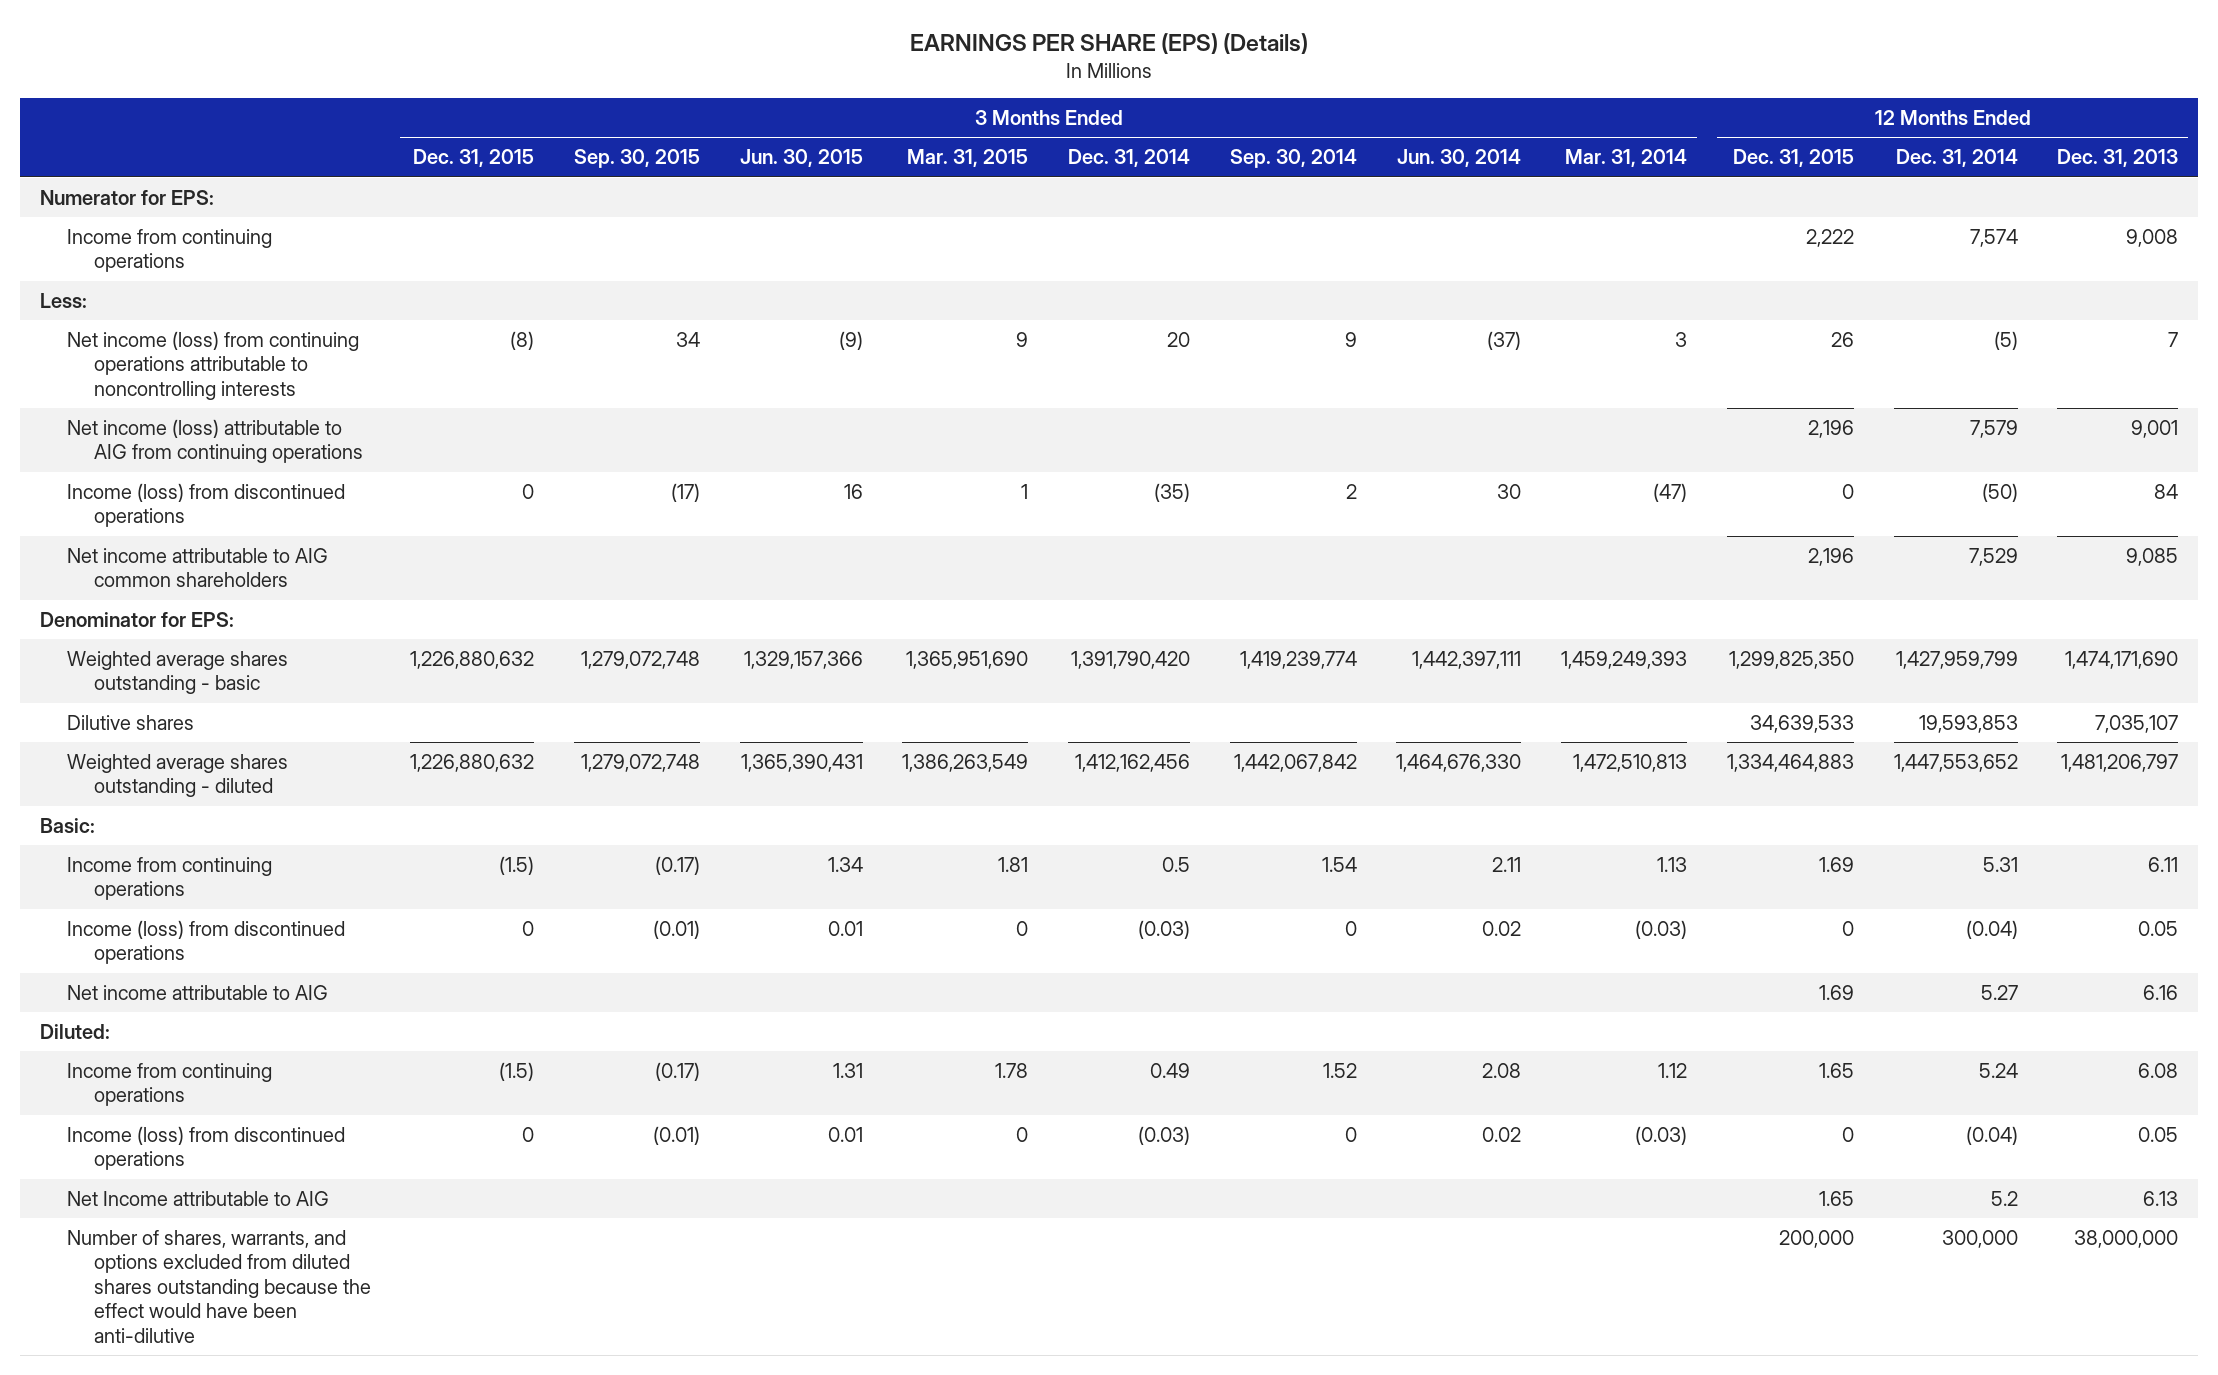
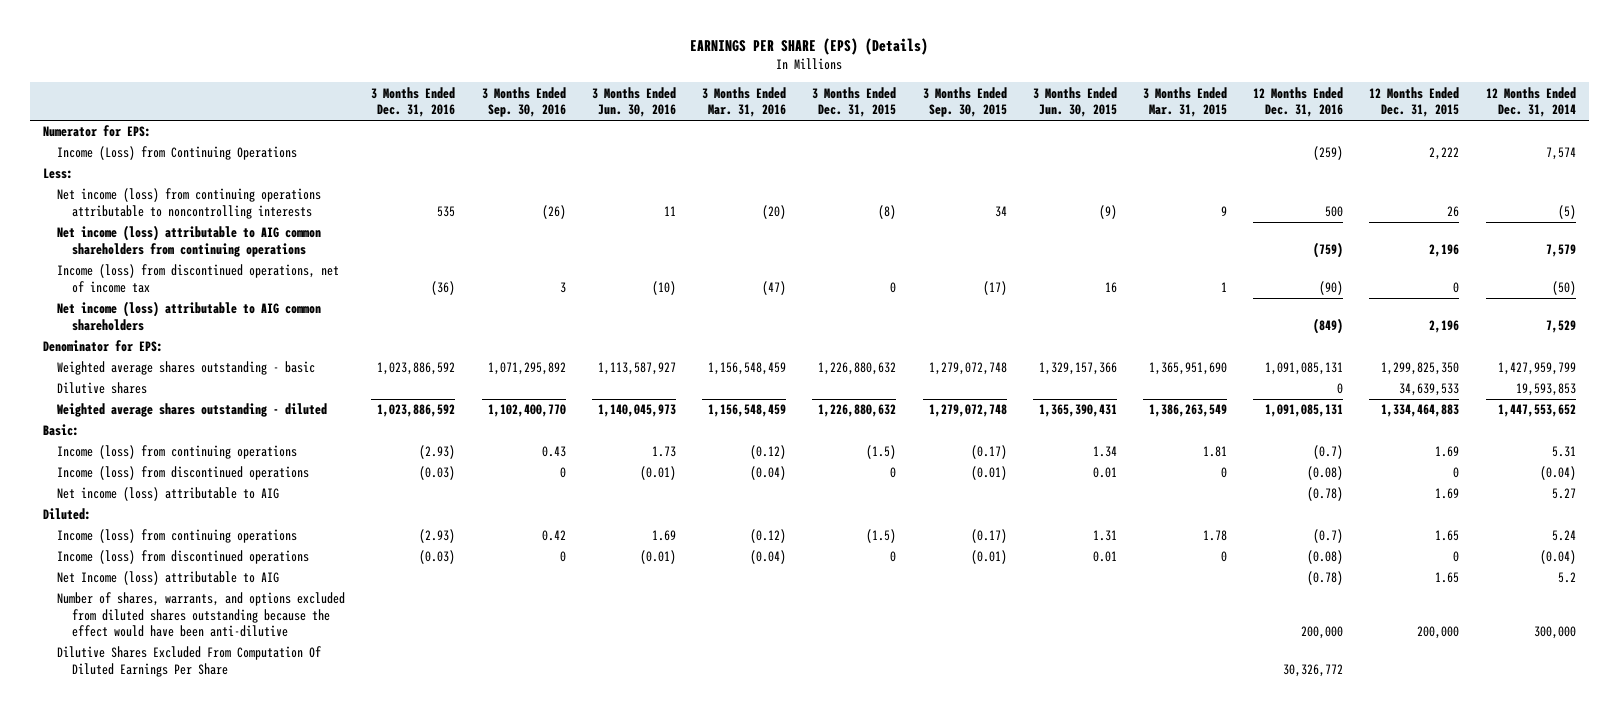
[1068,149,1191,168] Dec. 31, 2014 -> none
[1229,149,1357,169] Sep. 30, 2014 -> none
[1397,149,1522,168] Jun. 30, 2014 -> none
[1565,149,1688,168] Mar. 31, 2014 -> none
[2057,149,2179,168] Dec. 31, 2013 -> none
none -> [371,86,456,118] 3 Months Ended Dec. 31, 2016
none -> [481,86,566,118] 3 Months Ended Sep. 30, 2016
none -> [591,86,676,118] 3 Months Ended Jun. 30, 2016
none -> [702,86,787,118] 3 Months Ended Mar. 31, 2016
none -> [1253,86,1344,118] 12 Months Ended Dec. 31, 2016
[66,228,272,273] Income from continuing operations -> [57,146,298,161] Income (Loss) from Continuing Operations
[66,418,363,464] Net income (loss) attributable to AIG from continuing operations -> [57,225,322,257] Net income (loss) attributable to AIG common shareholders from continuing operations
[66,482,345,528] Income (loss) from discontinued operations -> [57,264,340,293] Income (loss) from discontinued operations, net of income tax
[66,547,328,588] Net income attributable to AIG common shareholders -> [57,301,322,331] Net income (loss) attributable to AIG common shareholders
[66,856,272,901] Income from continuing operations -> [57,445,298,460] Income (loss) from continuing operations
[66,984,328,1000] Net income attributable to AIG -> [57,487,280,502] Net income (loss) attributable to AIG
[66,1062,272,1107] Income from continuing operations -> [57,529,298,544] Income (loss) from continuing operations
[66,1190,329,1206] Net Income attributable to AIG -> [57,571,280,586] Net Income (loss) attributable to AIG
none -> [57,646,322,677] Dilutive Shares Excluded From Computation Of Diluted Earnings Per Share

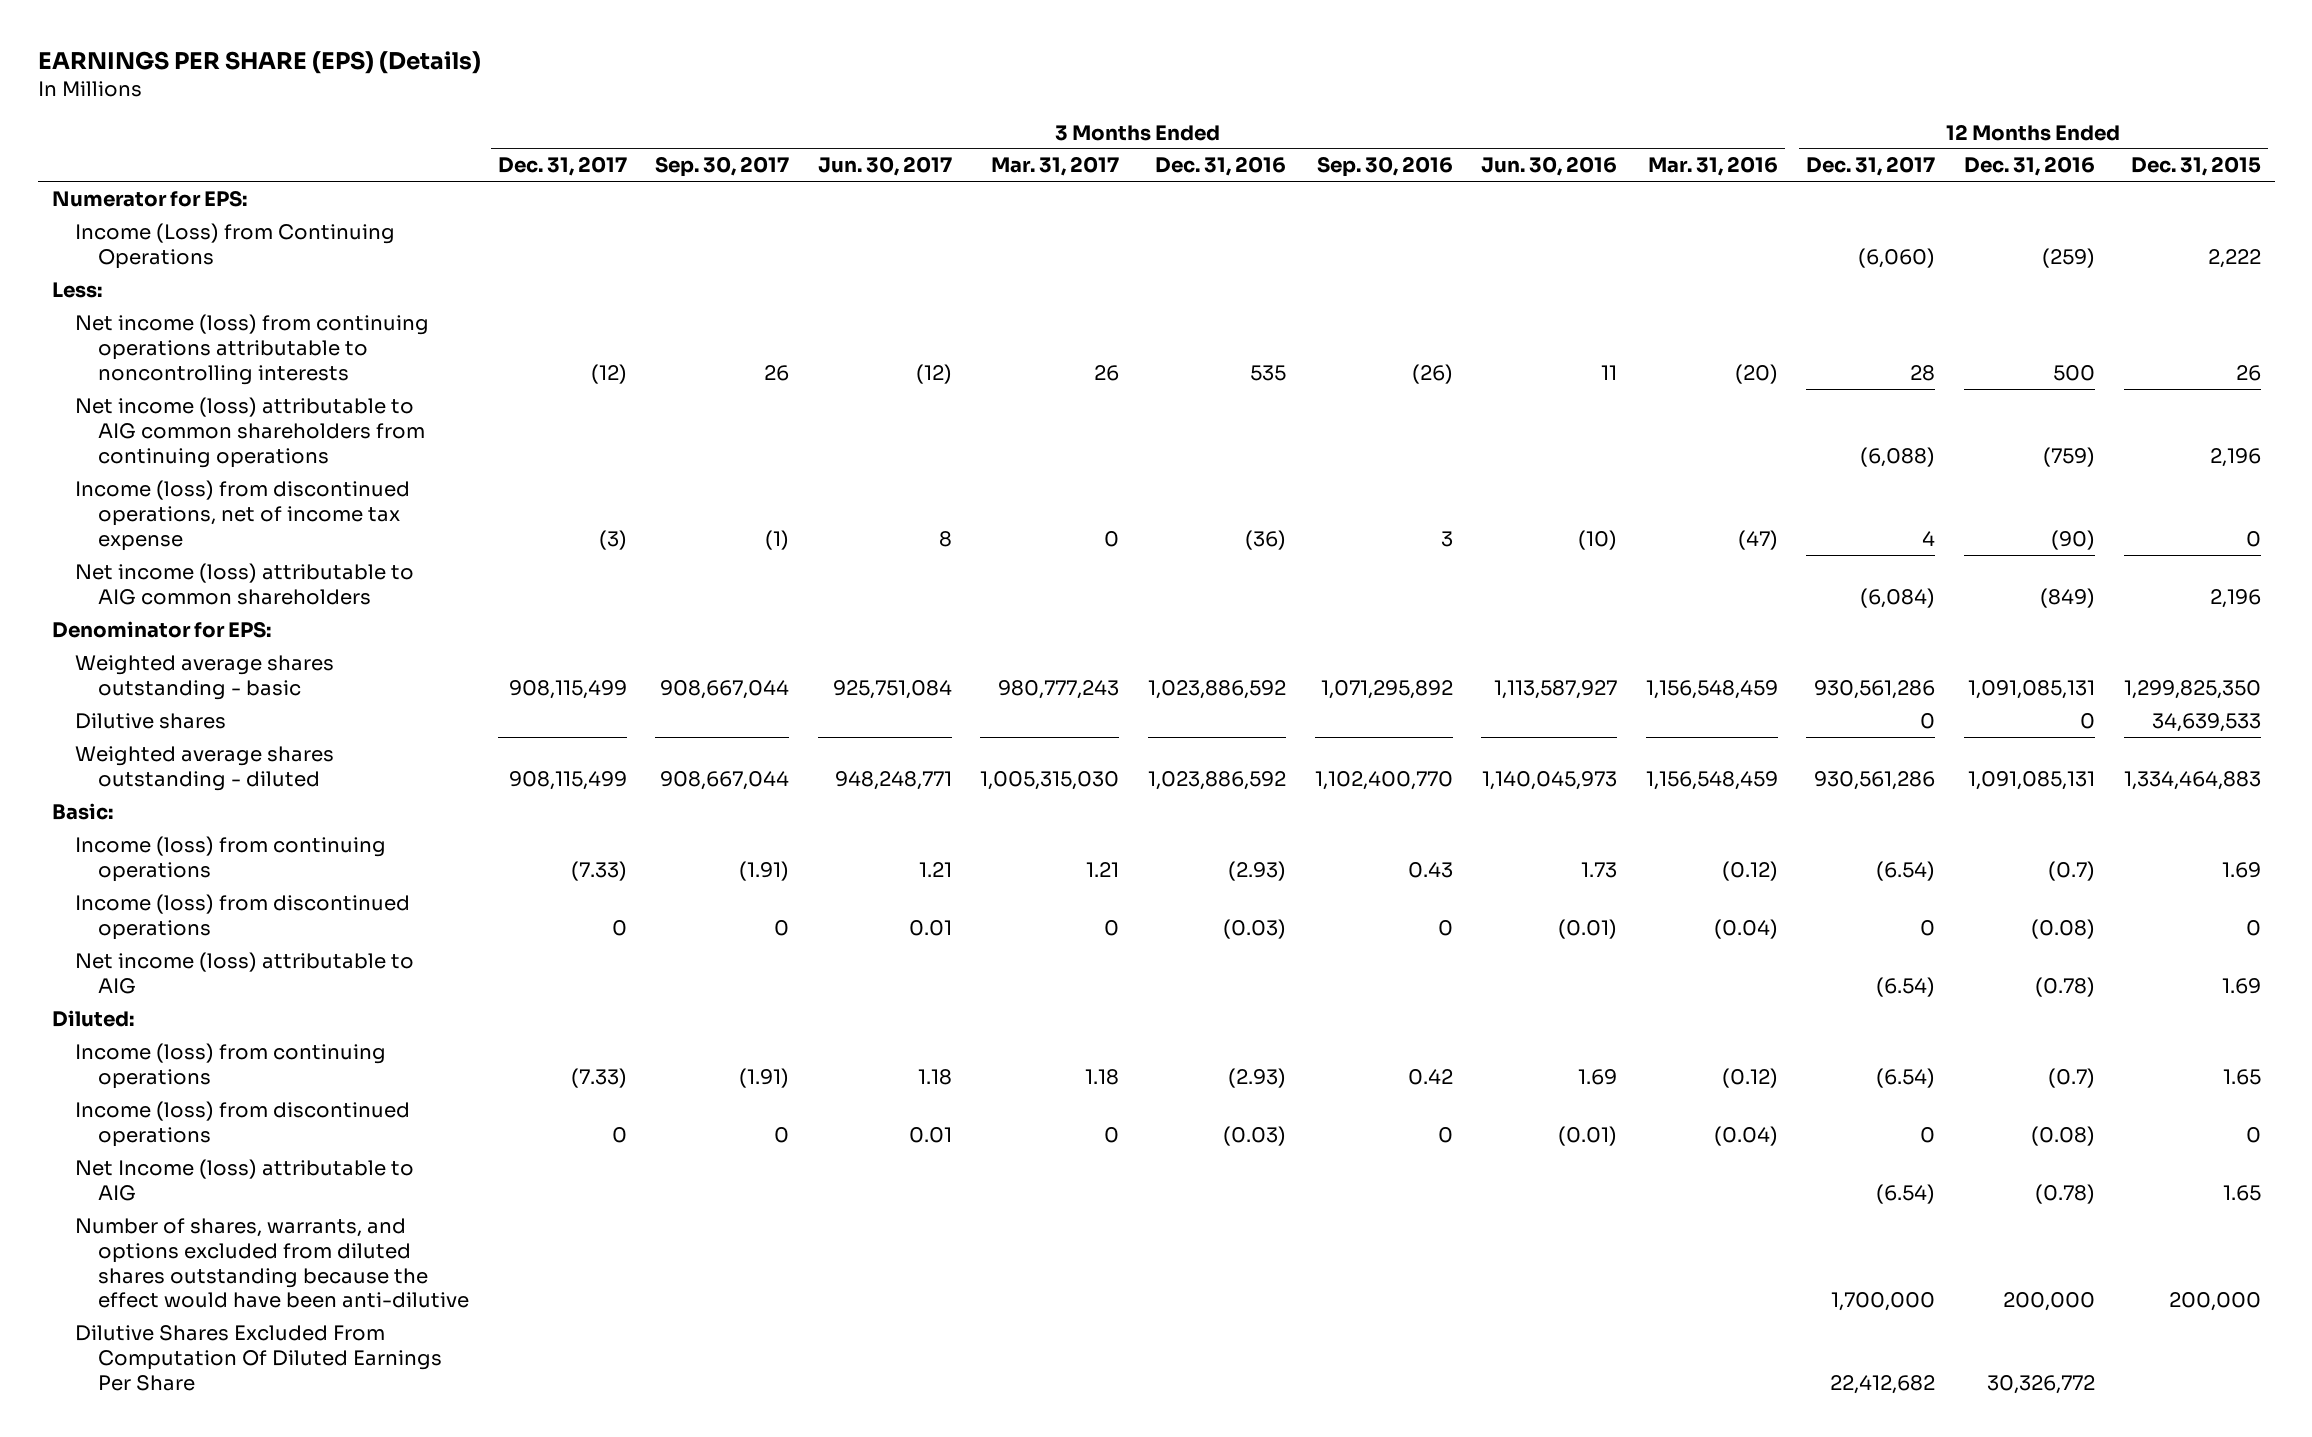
[812,86,897,118] 3 Months Ended Dec. 31, 2015 -> none
[922,86,1007,118] 3 Months Ended Sep. 30, 2015 -> none
[1032,86,1117,118] 3 Months Ended Jun. 30, 2015 -> none
[1142,86,1227,118] 3 Months Ended Mar. 31, 2015 -> none
[1485,86,1576,118] 12 Months Ended Dec. 31, 2014 -> none
none -> [497,156,627,177] Dec. 31, 2017
none -> [655,156,790,178] Sep. 30, 2017
none -> [817,156,952,177] Jun. 30, 2017
none -> [991,156,1120,177] Mar. 31, 2017
none -> [1806,156,1936,177] Dec. 31, 2017
[57,264,340,293] Income (loss) from discontinued operations, net of income tax -> [75,479,411,551] Income (loss) from discontinued operations, net of income tax expense

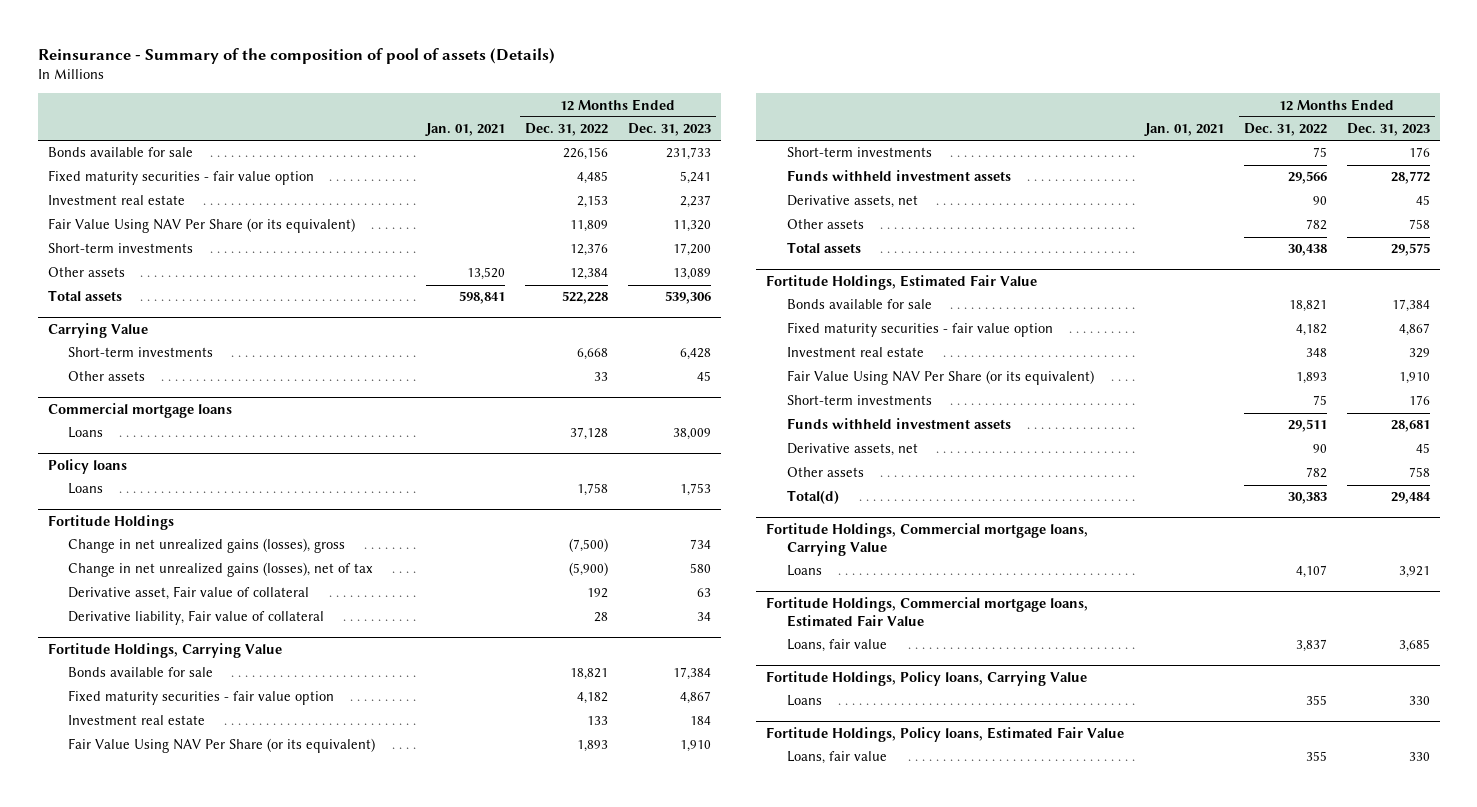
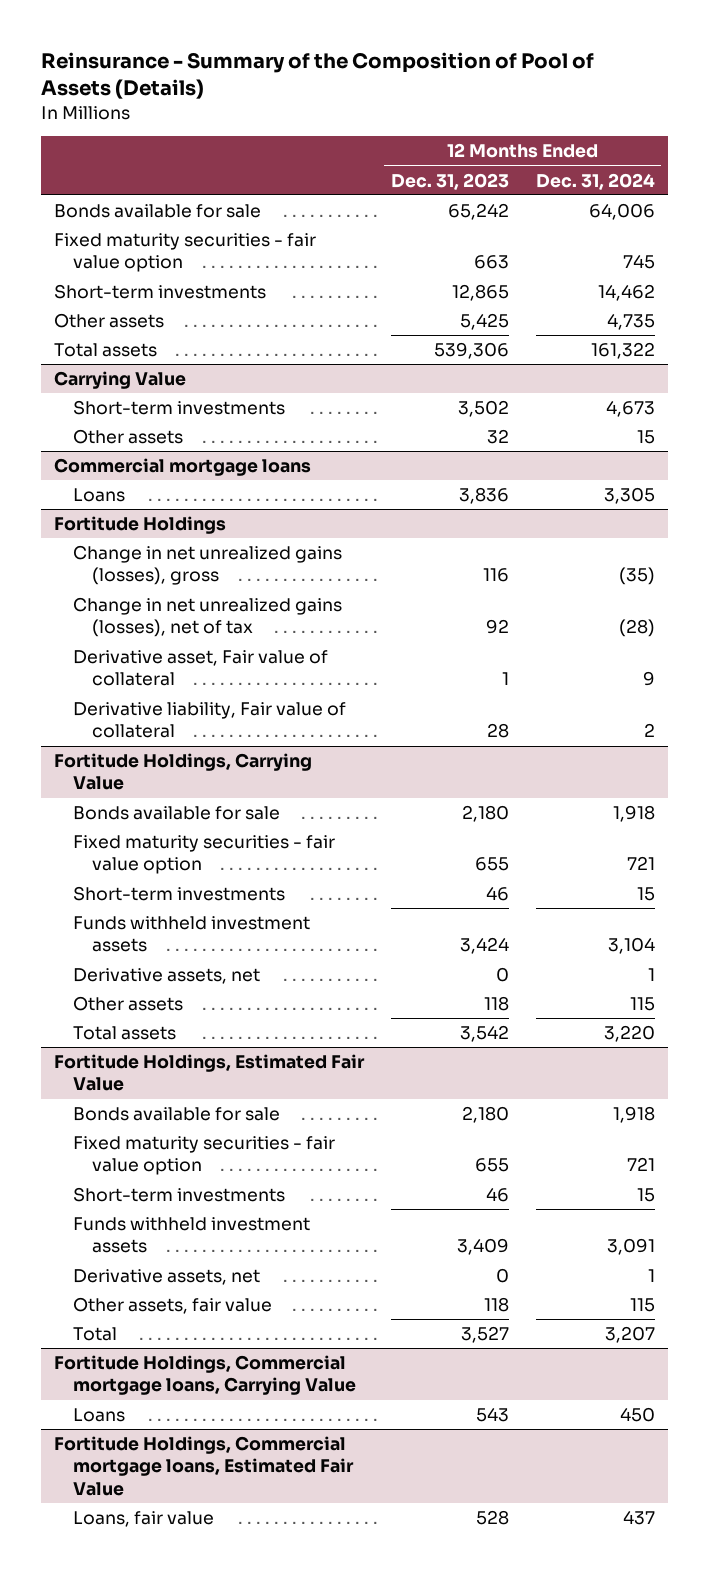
[37,47,555,64] Reinsurance - Summary of the composition of pool of assets (Details) -> [41,52,595,100] Reinsurance - Summary of the Composition of Pool of Assets (Details)
[424,123,505,137] Jan. 01, 2021 -> none
[524,123,608,137] Dec. 31, 2022 -> none
none -> [535,172,655,190] Dec. 31, 2024
[47,195,185,206] Investment real estate -> none
[47,218,355,234] Fair Value Using NAV Per Share (or its equivalent) -> none
[665,147,711,161] 231,733 -> [448,203,510,221] 65,242
[679,171,711,185] 5,241 -> [474,255,510,270] 663
[672,243,711,257] 17,200 -> [452,284,510,302] 12,865
[672,268,711,281] 13,089 -> [460,313,510,331] 5,425
[679,348,711,361] 6,428 -> [458,400,510,418] 3,502
[696,371,711,382] 45 -> [487,429,510,445] 32
[47,459,127,475] Policy loans -> none
[68,483,104,495] Loans -> none
[672,428,711,441] 38,009 -> [459,487,510,505] 3,836
[689,539,711,550] 734 -> [483,568,510,583] 116
[689,563,711,574] 580 -> [486,619,510,635] 92
[696,588,711,598] 63 -> [502,672,510,686] 1
[696,612,711,622] 34 -> [487,723,510,739] 28
[68,715,206,726] Investment real estate -> none
[68,738,376,754] Fair Value Using NAV Per Share (or its equivalent) -> none
[672,667,711,681] 17,384 -> [462,805,510,823] 2,180
[679,691,711,705] 4,867 -> [475,857,510,872] 655
[1408,147,1430,158] 176 -> [486,886,510,902] 46
[1390,171,1430,185] 28,772 -> [460,937,510,955] 3,424
[1415,195,1430,206] 45 -> [496,967,510,983] 0
[1408,219,1430,230] 758 -> [484,996,510,1012] 118
[1390,243,1430,257] 29,575 -> [460,1025,510,1043] 3,542
[787,347,925,358] Investment real estate -> none
[787,370,1095,386] Fair Value Using NAV Per Share (or its equivalent) -> none
[1391,299,1430,313] 17,384 -> [462,1106,510,1124] 2,180
[1398,323,1430,337] 4,867 -> [475,1158,510,1173] 655
[1408,395,1430,406] 176 -> [486,1187,510,1203] 46
[1390,420,1430,433] 28,681 -> [457,1238,510,1256] 3,409
[1415,443,1430,454] 45 -> [496,1268,510,1284] 0
[787,467,865,478] Other assets -> [73,1297,273,1315] Other assets, fair value
[1408,467,1430,478] 758 -> [484,1297,510,1313] 118
[787,490,840,505] Total(d) -> [73,1327,118,1342] Total
[1390,492,1431,505] 29,484 -> [461,1326,510,1344] 3,527
[1398,566,1430,579] 3,921 -> [476,1407,510,1423] 543
[766,671,1088,687] Fortitude Holdings, Policy loans, Carrying Value -> none
[787,695,823,707] Loans -> none
[766,727,1125,743] Fortitude Holdings, Policy loans, Estimated Fair Value -> none
[787,751,888,765] Loans, fair value -> none
[1398,639,1430,653] 3,685 -> [476,1510,510,1526] 528

